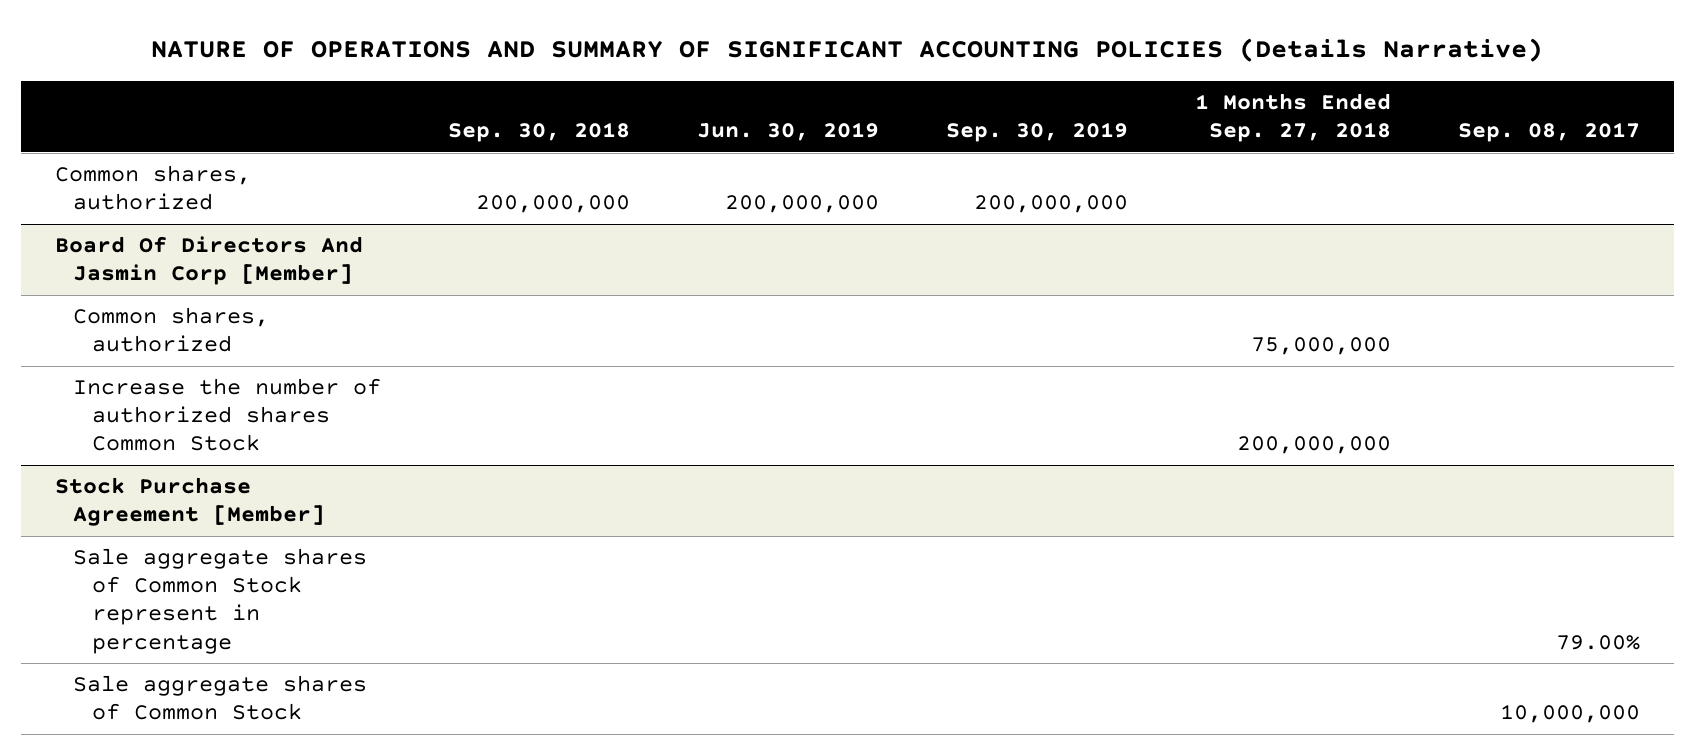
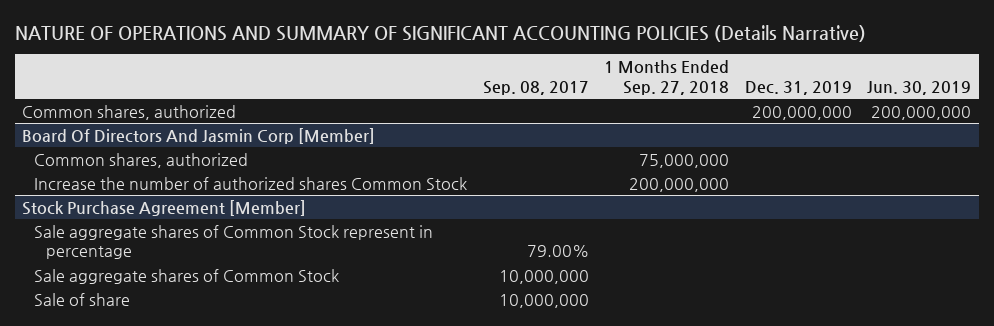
[448,122,631,143] Sep. 30, 2018 -> none
[946,122,1129,143] Sep. 30, 2019 -> none
none -> [744,80,852,95] Dec. 31, 2019
none -> [34,292,131,306] Sale of share

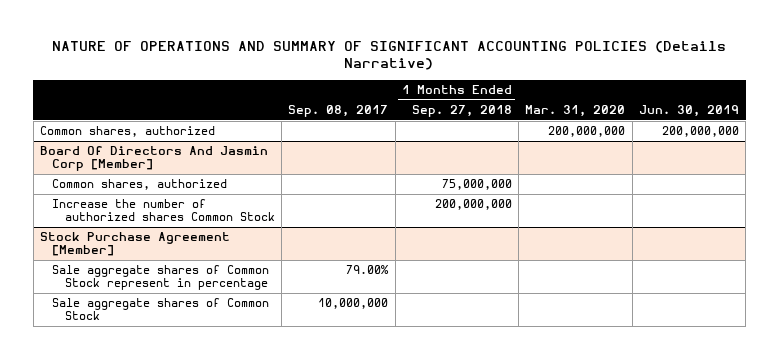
[744,80,852,95] Dec. 31, 2019 -> none
none -> [525,104,626,117] Mar. 31, 2020
[34,292,131,306] Sale of share -> none

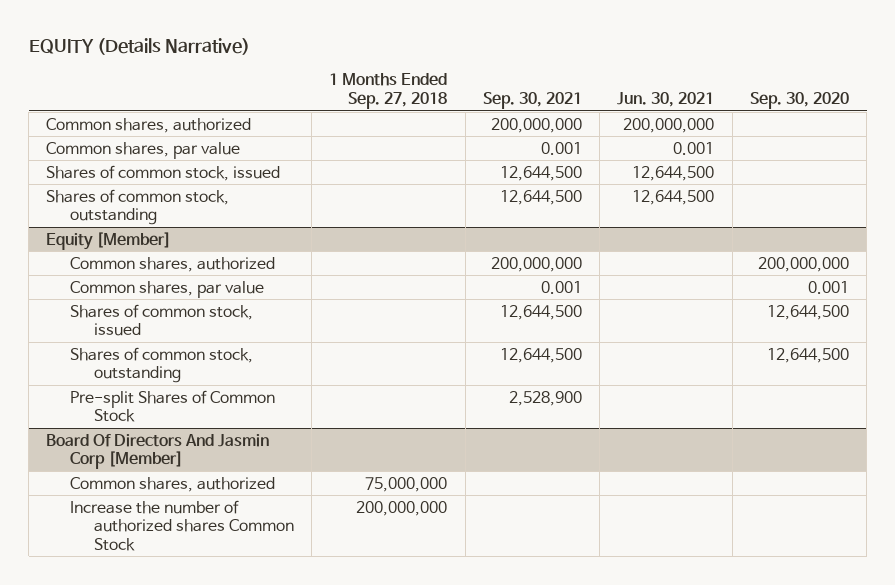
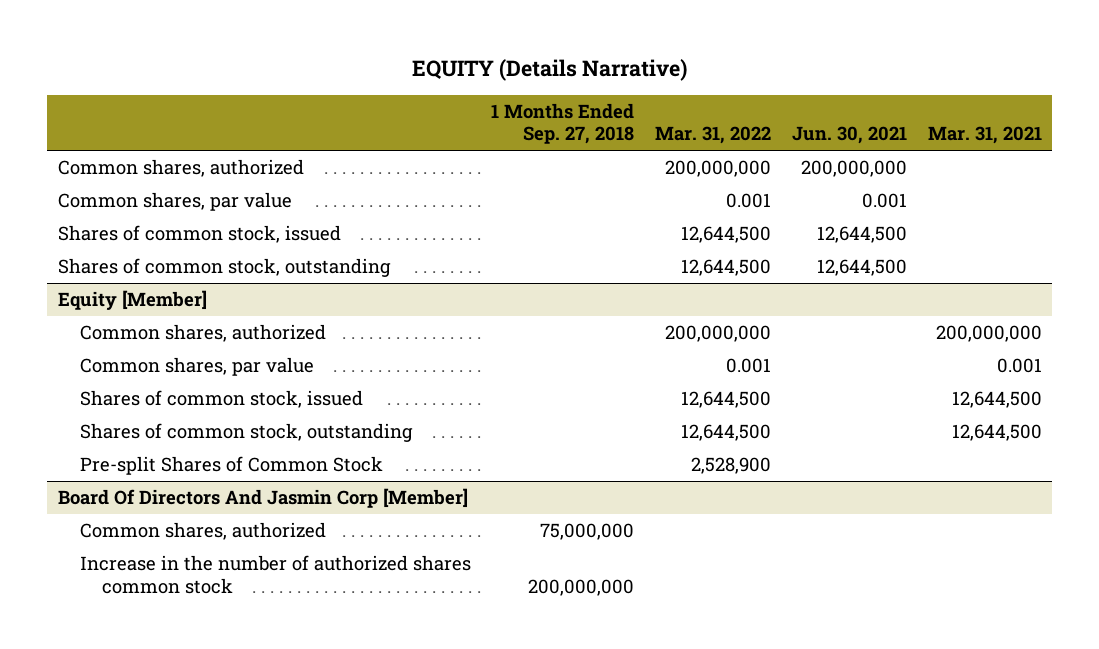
[482,91,582,109] Sep. 30, 2021 -> none
[749,91,849,109] Sep. 30, 2020 -> none
none -> [655,126,772,145] Mar. 31, 2022
none -> [927,126,1042,145] Mar. 31, 2021
[70,499,294,551] Increase the number of authorized shares Common Stock -> [79,555,471,594] Increase in the number of authorized shares common stock

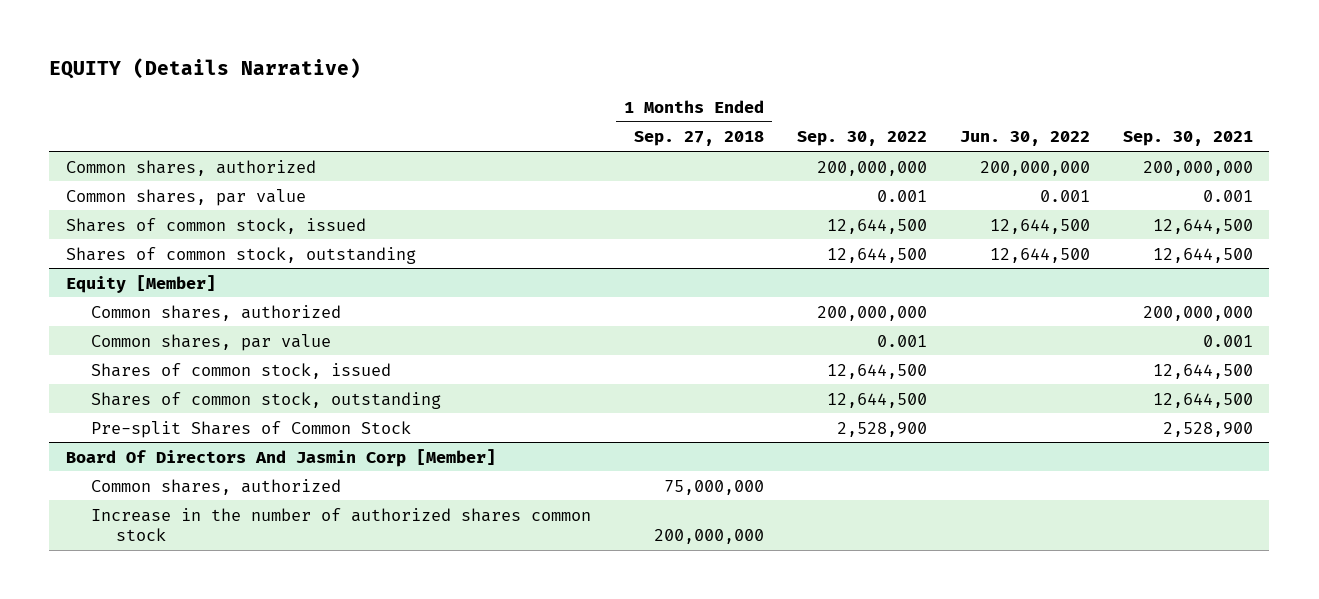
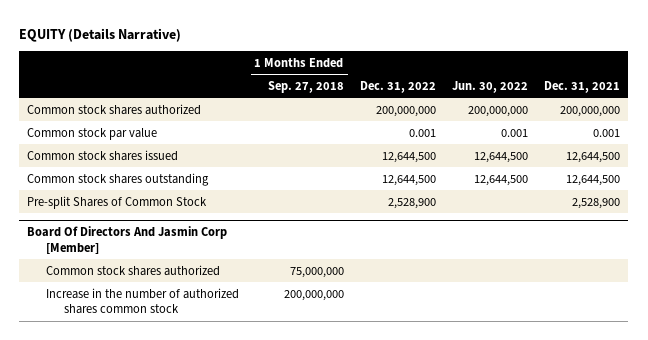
[796,131,927,147] Sep. 30, 2022 -> none
[1122,131,1253,147] Sep. 30, 2021 -> none
none -> [360,80,437,93] Dec. 31, 2022
none -> [544,80,621,93] Dec. 31, 2021
[65,274,216,293] Equity [Member] -> none
[90,304,341,321] Common shares, authorized -> none
[90,333,331,351] Common shares, par value -> none
[90,362,391,379] Shares of common stock, issued -> none
[90,391,441,409] Shares of common stock, outstanding -> none
[90,420,411,438] Pre-split Shares of Common Stock -> none
[65,159,316,176] Common shares, authorized -> [27,103,202,115] Common stock shares authorized
[65,188,306,206] Common shares, par value -> [27,127,158,140] Common stock par value
[65,217,366,234] Shares of common stock, issued -> [27,149,179,161] Common stock shares issued
[65,246,416,264] Shares of common stock, outstanding -> [27,172,210,186] Common stock shares outstanding
none -> [27,195,208,209] Pre-split Shares of Common Stock
[90,478,341,495] Common shares, authorized -> [45,264,220,276] Common stock shares authorized

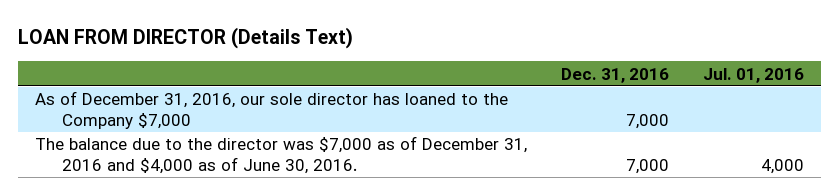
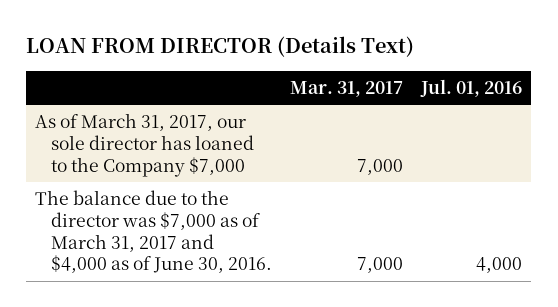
[561,67,670,83] Dec. 31, 2016 -> none
none -> [289,81,403,98] Mar. 31, 2017
[35,91,509,129] As of December 31, 2016, our sole director has loaned to the Company $7,000 -> [35,113,254,177] As of March 31, 2017, our sole director has loaned to the Company $7,000
[35,136,528,174] The balance due to the director was $7,000 as of December 31, 2016 and $4,000 as of June 30, 2016. -> [35,190,272,274] The balance due to the director was $7,000 as of March 31, 2017 and $4,000 as of June 30, 2016.

